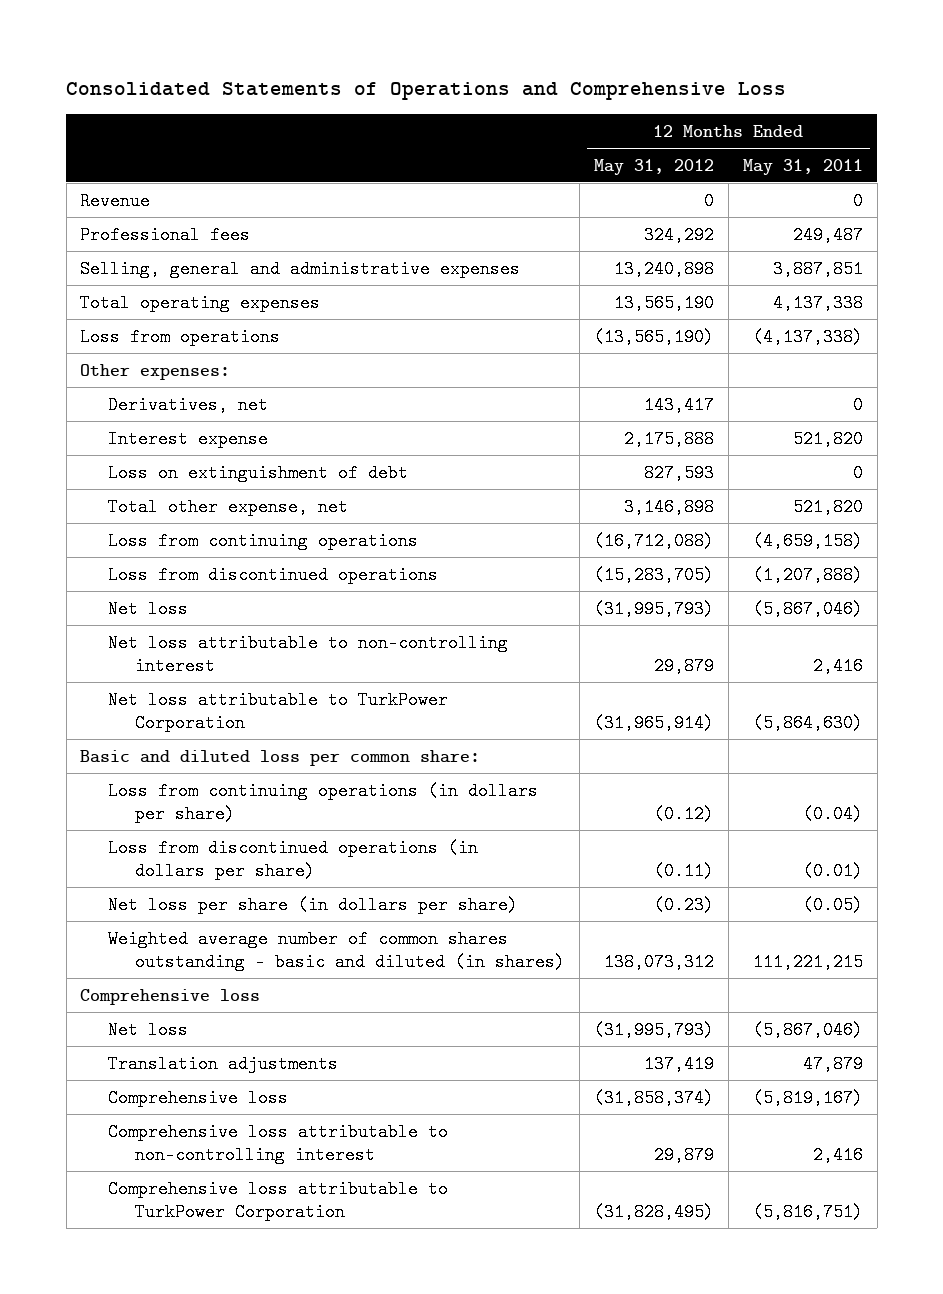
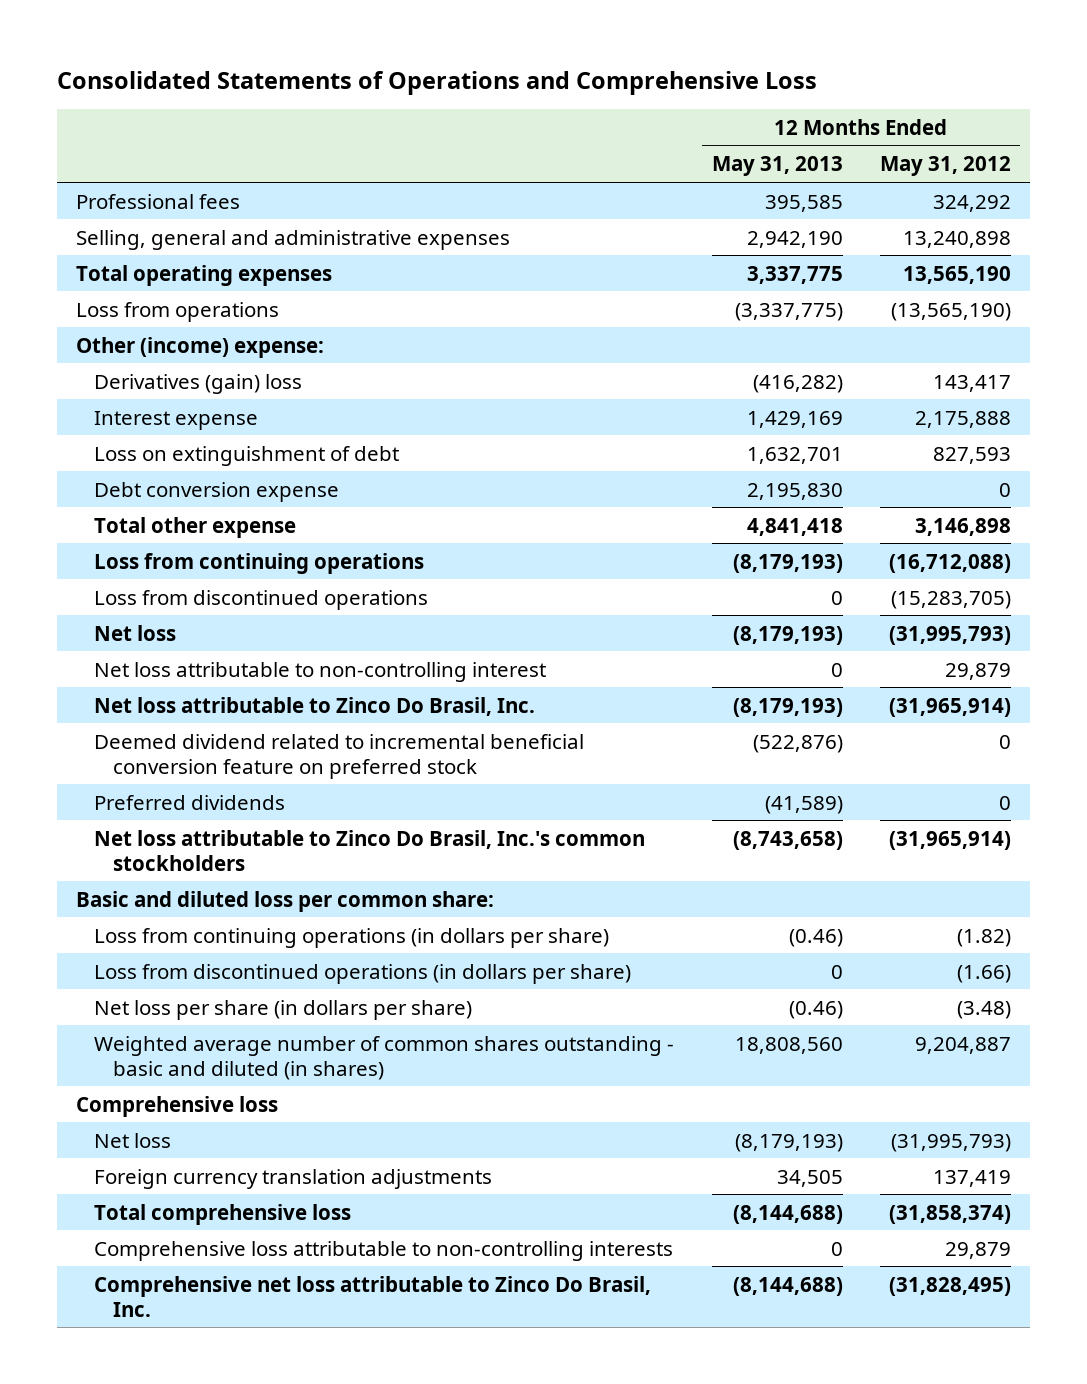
[742,158,863,175] May 31, 2011 -> none
none -> [711,156,843,177] May 31, 2013
[80,191,151,210] Revenue -> none
[80,363,231,380] Other expenses: -> [75,336,324,358] Other (income) expense:
[107,395,268,414] Derivatives, net -> [94,373,303,394] Derivatives (gain) loss
none -> [94,481,340,502] Debt conversion expense
[107,497,348,516] Total other expense, net -> [94,516,297,538] Total other expense
[107,690,448,733] Net loss attributable to TurkPower Corporation -> [94,696,536,716] Net loss attributable to Zinco Do Brasil, Inc.
none -> [94,733,585,779] Deemed dividend related to incremental beneficial conversion feature on preferred stock
none -> [94,794,286,810] Preferred dividends
none -> [94,829,646,871] Net loss attributable to Zinco Do Brasil, Inc.'s common stockholders
[653,805,714,824] (0.12) -> [957,928,1012,947] (1.82)
[653,862,714,881] (0.11) -> [957,964,1012,983] (1.66)
[653,895,714,914] (0.23) -> [957,1000,1012,1019] (3.48)
[603,953,714,972] 138,073,312 -> [915,1036,1012,1054] 9,204,887
[107,1054,338,1073] Translation adjustments -> [94,1168,493,1189] Foreign currency translation adjustments
[107,1088,288,1107] Comprehensive loss -> [94,1203,352,1225] Total comprehensive loss
[107,1122,448,1165] Comprehensive loss attributable to non-controlling interest -> [94,1240,674,1261] Comprehensive loss attributable to non-controlling interests
[107,1179,448,1222] Comprehensive loss attributable to TurkPower Corporation -> [94,1275,652,1317] Comprehensive net loss attributable to Zinco Do Brasil, Inc.

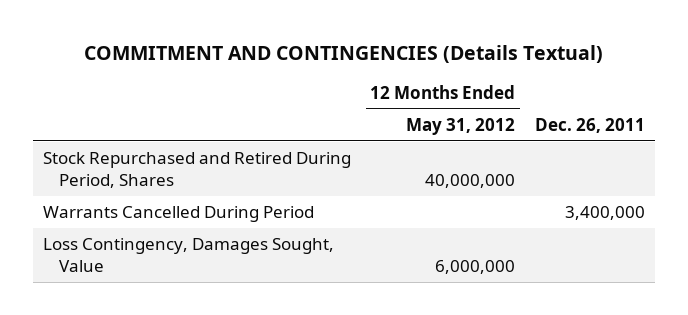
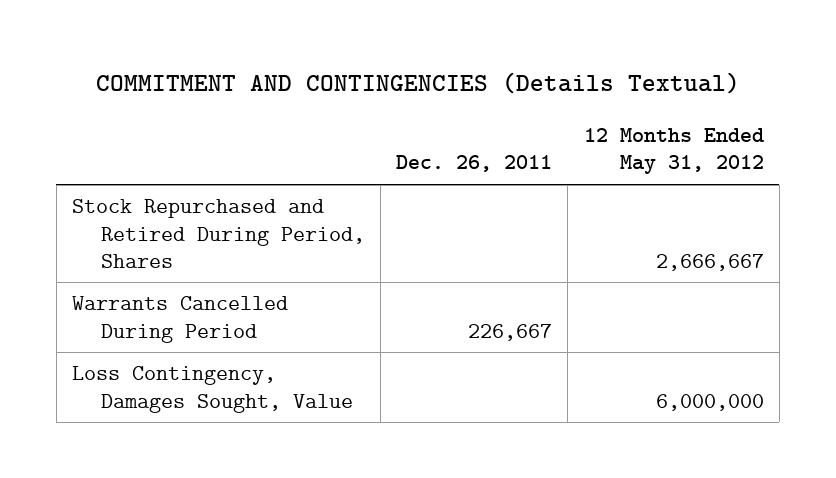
[425,173,516,188] 40,000,000 -> [655,253,764,271] 2,666,667
[565,206,646,221] 3,400,000 -> [468,323,553,341] 226,667

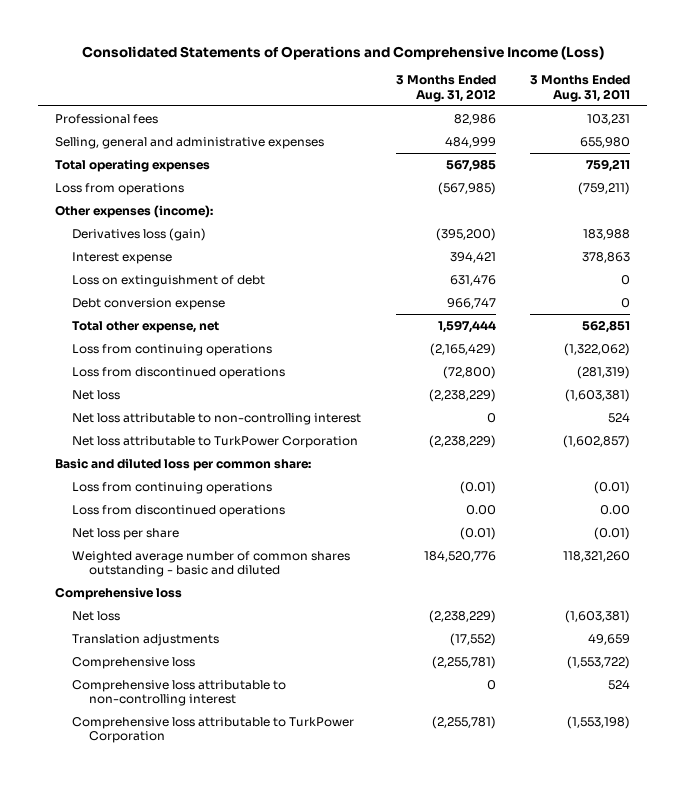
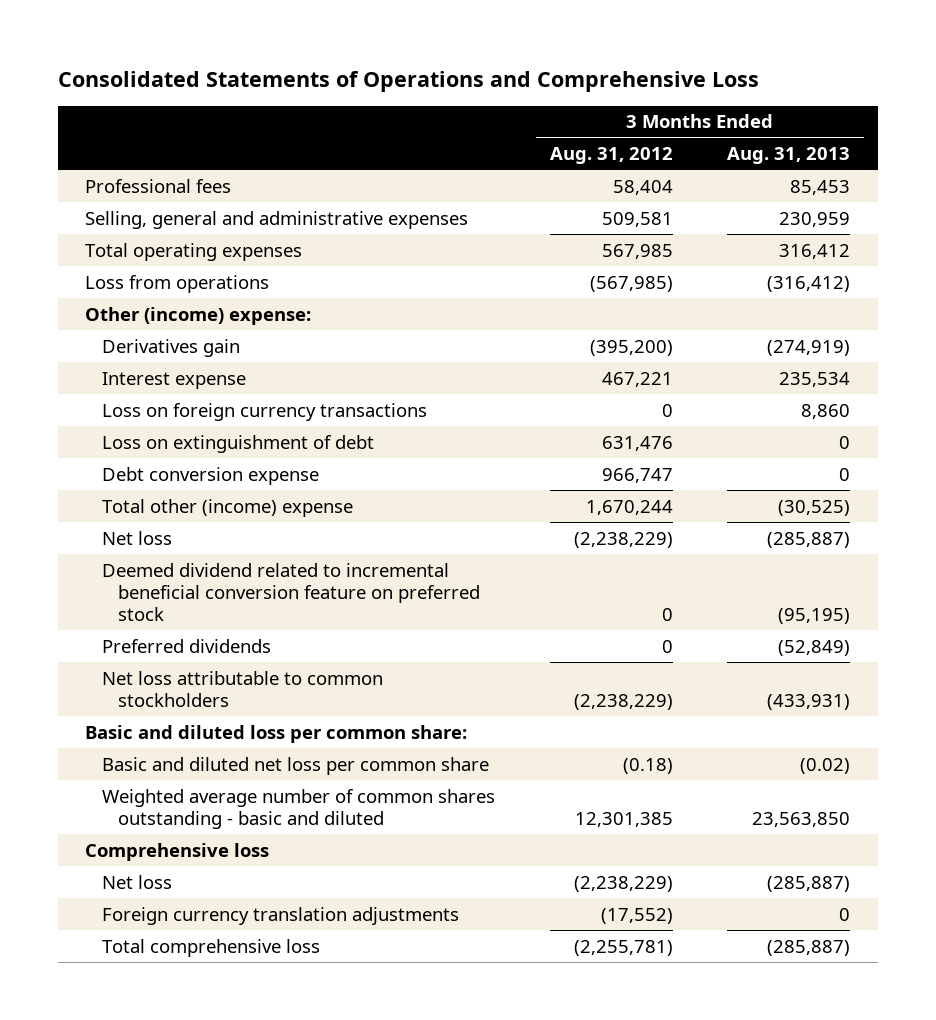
[81,45,604,60] Consolidated Statements of Operations and Comprehensive Income (Loss) -> [58,71,760,93] Consolidated Statements of Operations and Comprehensive Loss
[529,75,630,102] 3 Months Ended Aug. 31, 2011 -> none
none -> [727,147,851,165] Aug. 31, 2013
[453,113,496,125] 82,986 -> [612,179,673,195] 58,404
[444,136,496,148] 484,999 -> [601,211,673,227] 509,581
[55,204,214,218] Other expenses (income): -> [85,306,312,325] Other (income) expense:
[72,227,207,241] Derivatives loss (gain) -> [101,338,240,357] Derivatives gain
[449,251,496,263] 394,421 -> [601,371,673,387] 467,221
none -> [101,402,427,421] Loss on foreign currency transactions
[72,343,273,356] Loss from continuing operations -> none
[72,366,286,379] Loss from discontinued operations -> none
[72,320,220,333] Total other expense, net -> [101,498,353,517] Total other (income) expense
[437,319,496,333] 1,597,444 -> [585,499,673,515] 1,670,244
[72,412,362,425] Net loss attributable to non-controlling interest -> none
none -> [101,562,481,622] Deemed dividend related to incremental beneficial conversion feature on preferred stock
none -> [101,638,271,653] Preferred dividends
[72,435,359,448] Net loss attributable to TurkPower Corporation -> [101,670,383,707] Net loss attributable to common stockholders
[72,481,273,494] Loss from continuing operations -> none
[72,504,286,517] Loss from discontinued operations -> none
[72,527,180,540] Net loss per share -> [101,756,489,775] Basic and diluted net loss per common share
[459,526,496,540] (0.01) -> [622,757,673,774] (0.18)
[423,550,496,562] 184,520,776 -> [574,811,673,827] 12,301,385
[72,679,287,707] Comprehensive loss attributable to non-controlling interest -> none
[72,716,355,744] Comprehensive loss attributable to TurkPower Corporation -> none
[72,633,220,646] Translation adjustments -> [101,906,459,925] Foreign currency translation adjustments
[72,656,196,669] Comprehensive loss -> [101,938,320,957] Total comprehensive loss

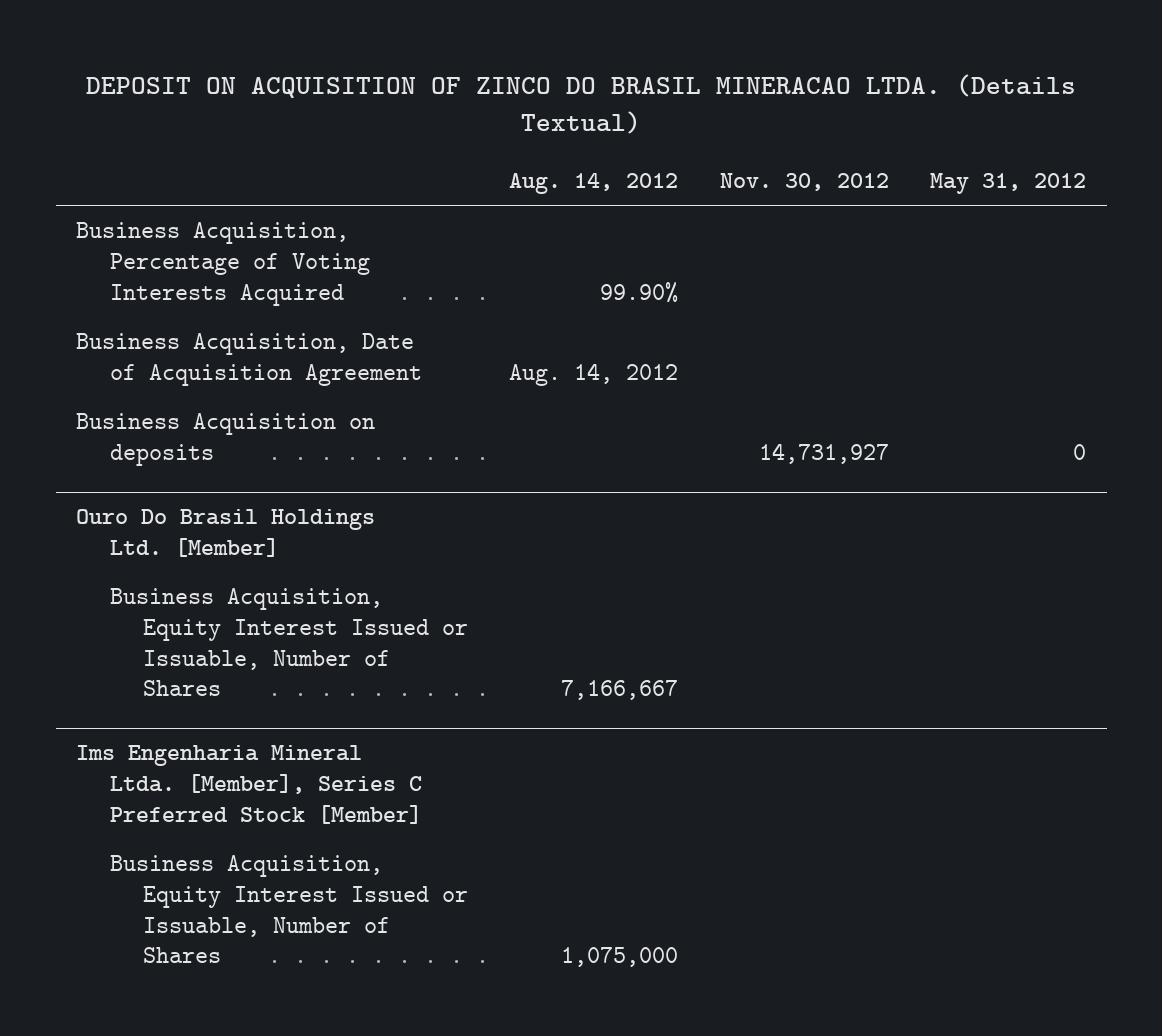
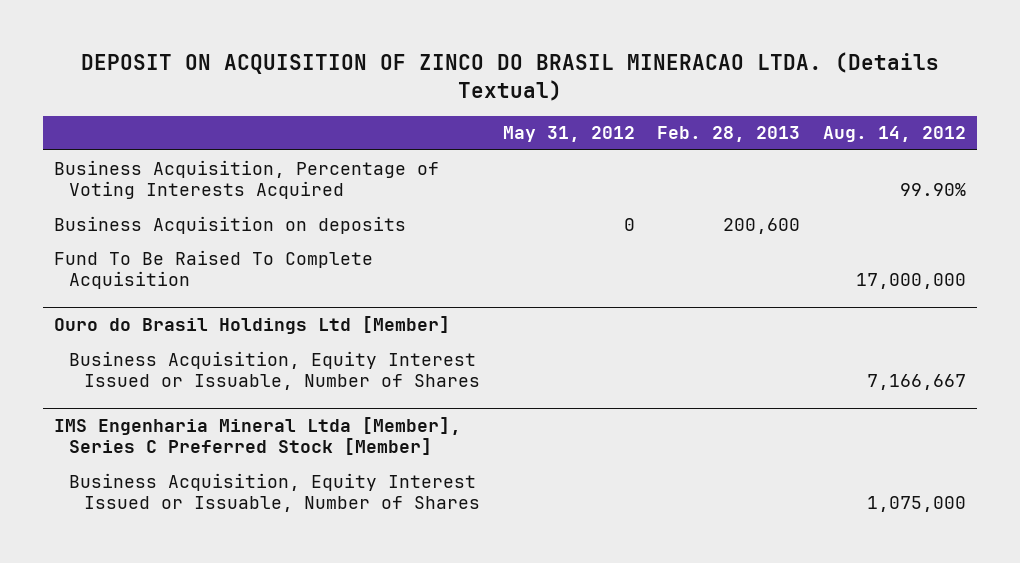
[719,172,889,191] Nov. 30, 2012 -> none
none -> [657,126,801,143] Feb. 28, 2013
[76,333,422,386] Business Acquisition, Date of Acquisition Agreement -> none
none -> [53,249,373,289] Fund To Be Raised To Complete Acquisition
[76,509,376,558] Ouro Do Brasil Holdings Ltd. [Member] -> [53,316,450,335] Ouro do Brasil Holdings Ltd [Member]
[76,745,422,824] Ims Engenharia Mineral Ltda. [Member], Series C Preferred Stock [Member] -> [53,417,461,456] IMS Engenharia Mineral Ltda [Member], Series C Preferred Stock [Member]

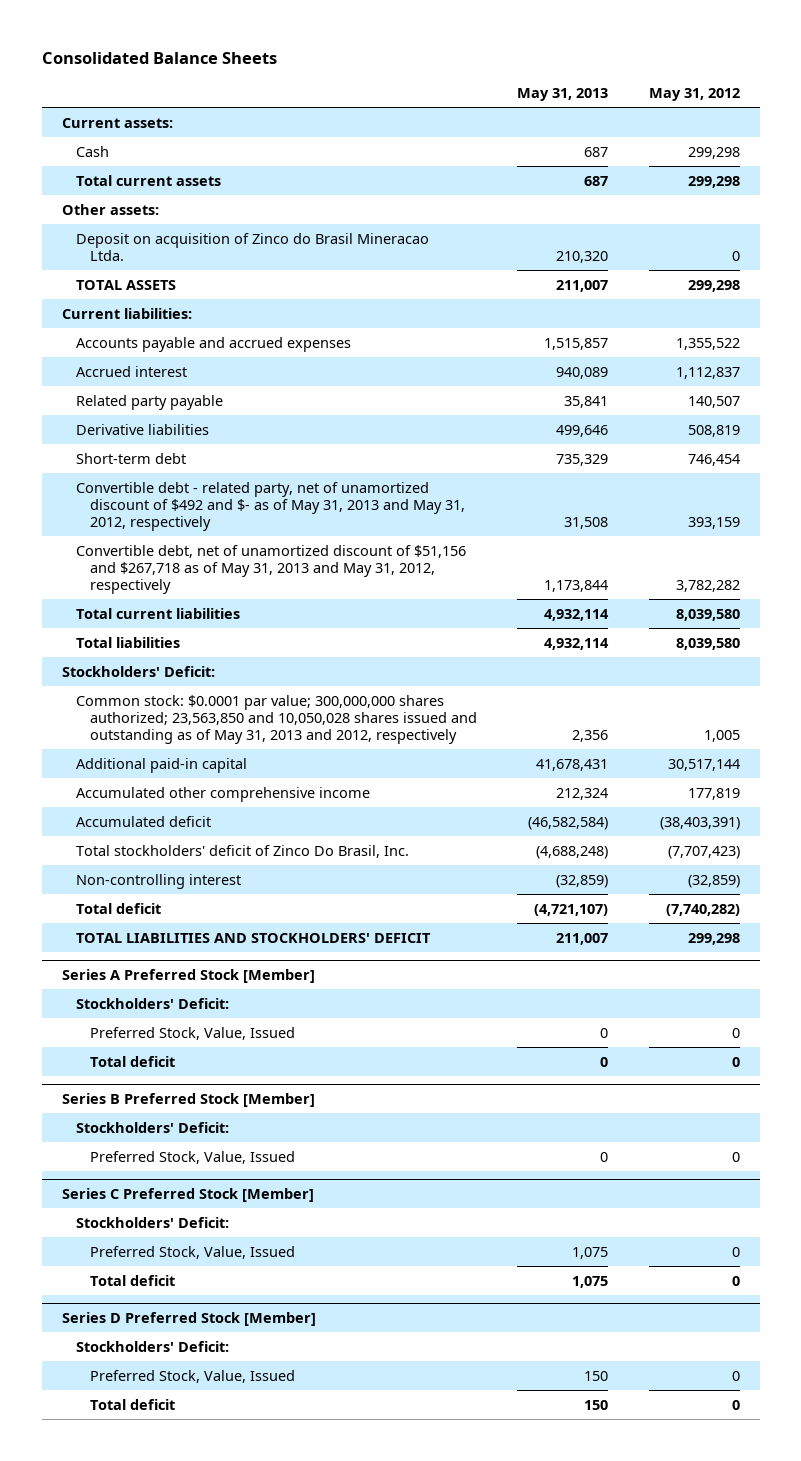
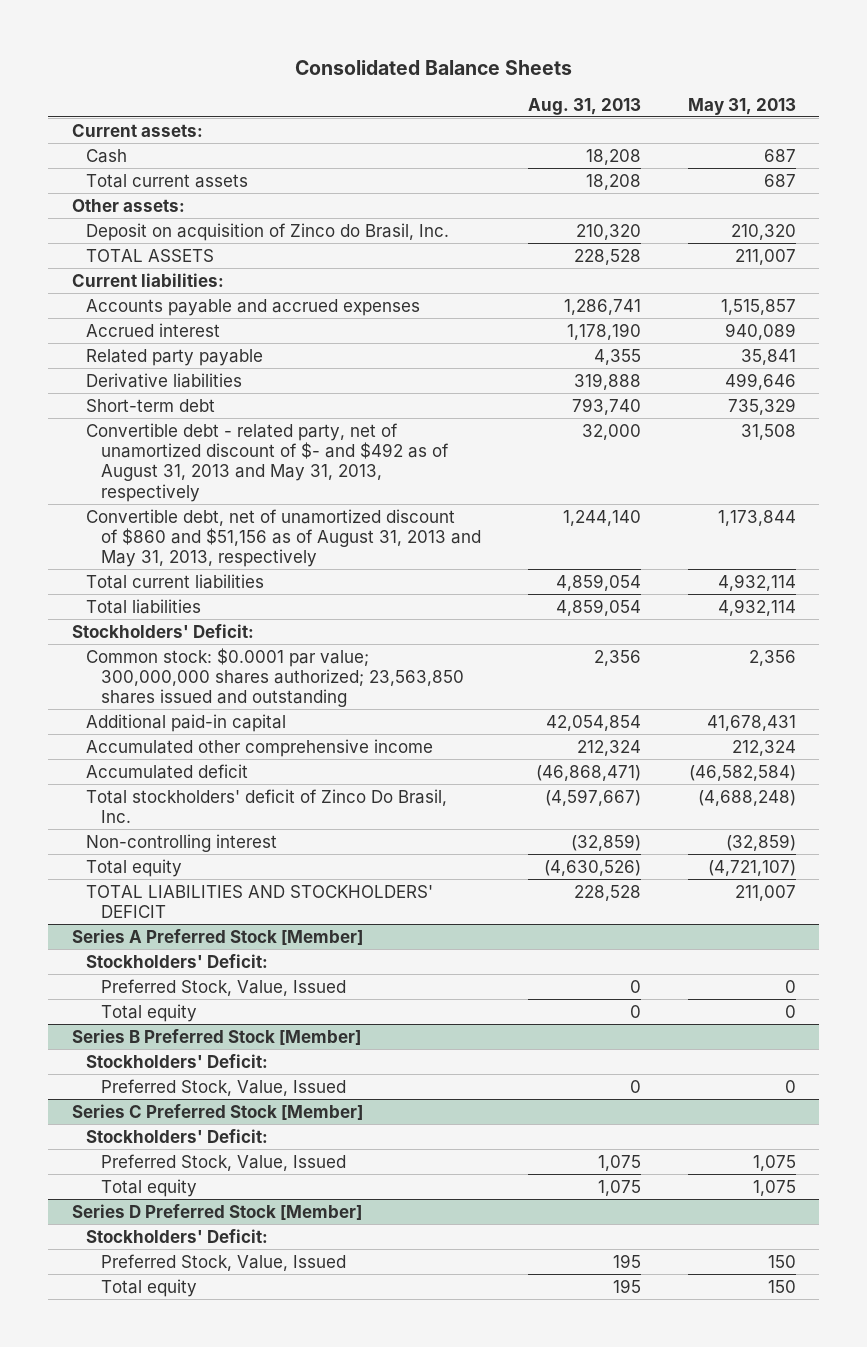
[648,88,740,102] May 31, 2012 -> none
none -> [527,97,641,115] Aug. 31, 2013
[75,232,429,261] Deposit on acquisition of Zinco do Brasil Mineracao Ltda. -> [86,222,450,241] Deposit on acquisition of Zinco do Brasil, Inc.
[75,481,466,531] Convertible debt - related party, net of unamortized discount of $492 and $- as of May 31, 2013 and May 31, 2012, respectively -> [86,422,449,502] Convertible debt - related party, net of unamortized discount of $- and $492 as of August 31, 2013 and May 31, 2013, respectively
[75,544,466,594] Convertible debt, net of unamortized discount of $51,156 and $267,718 as of May 31, 2013 and May 31, 2012, respectively -> [86,508,481,568] Convertible debt, net of unamortized discount of $860 and $51,156 as of August 31, 2013 and May 31, 2013, respectively
[75,694,478,744] Common stock: $0.0001 par value; 300,000,000 shares authorized; 23,563,850 and 10,050,028 shares issued and outstanding as of May 31, 2013 and 2012, respectively -> [86,647,464,708] Common stock: $0.0001 par value; 300,000,000 shares authorized; 23,563,850 shares issued and outstanding
[75,902,161,914] Total deficit -> [86,858,183,877] Total equity
[90,1055,176,1067] Total deficit -> [100,1003,197,1022] Total equity
[90,1274,176,1286] Total deficit -> [100,1178,197,1197] Total equity
[90,1398,176,1410] Total deficit -> [100,1278,197,1297] Total equity

